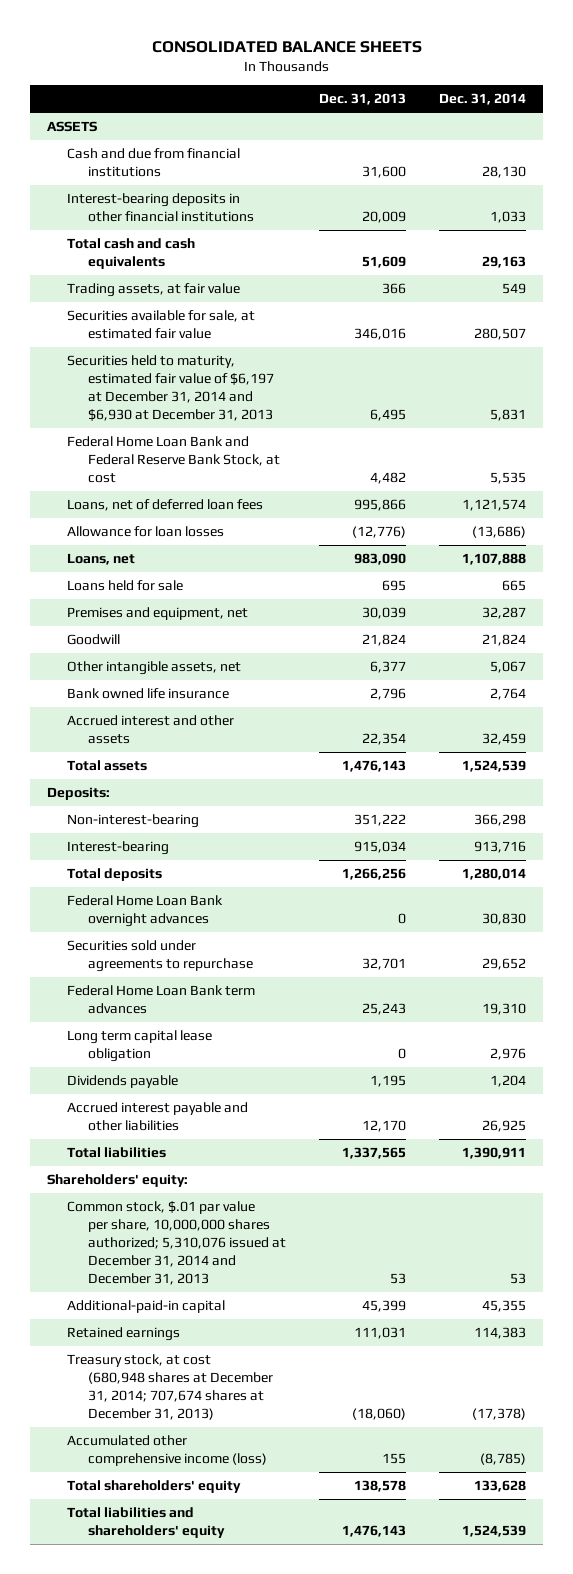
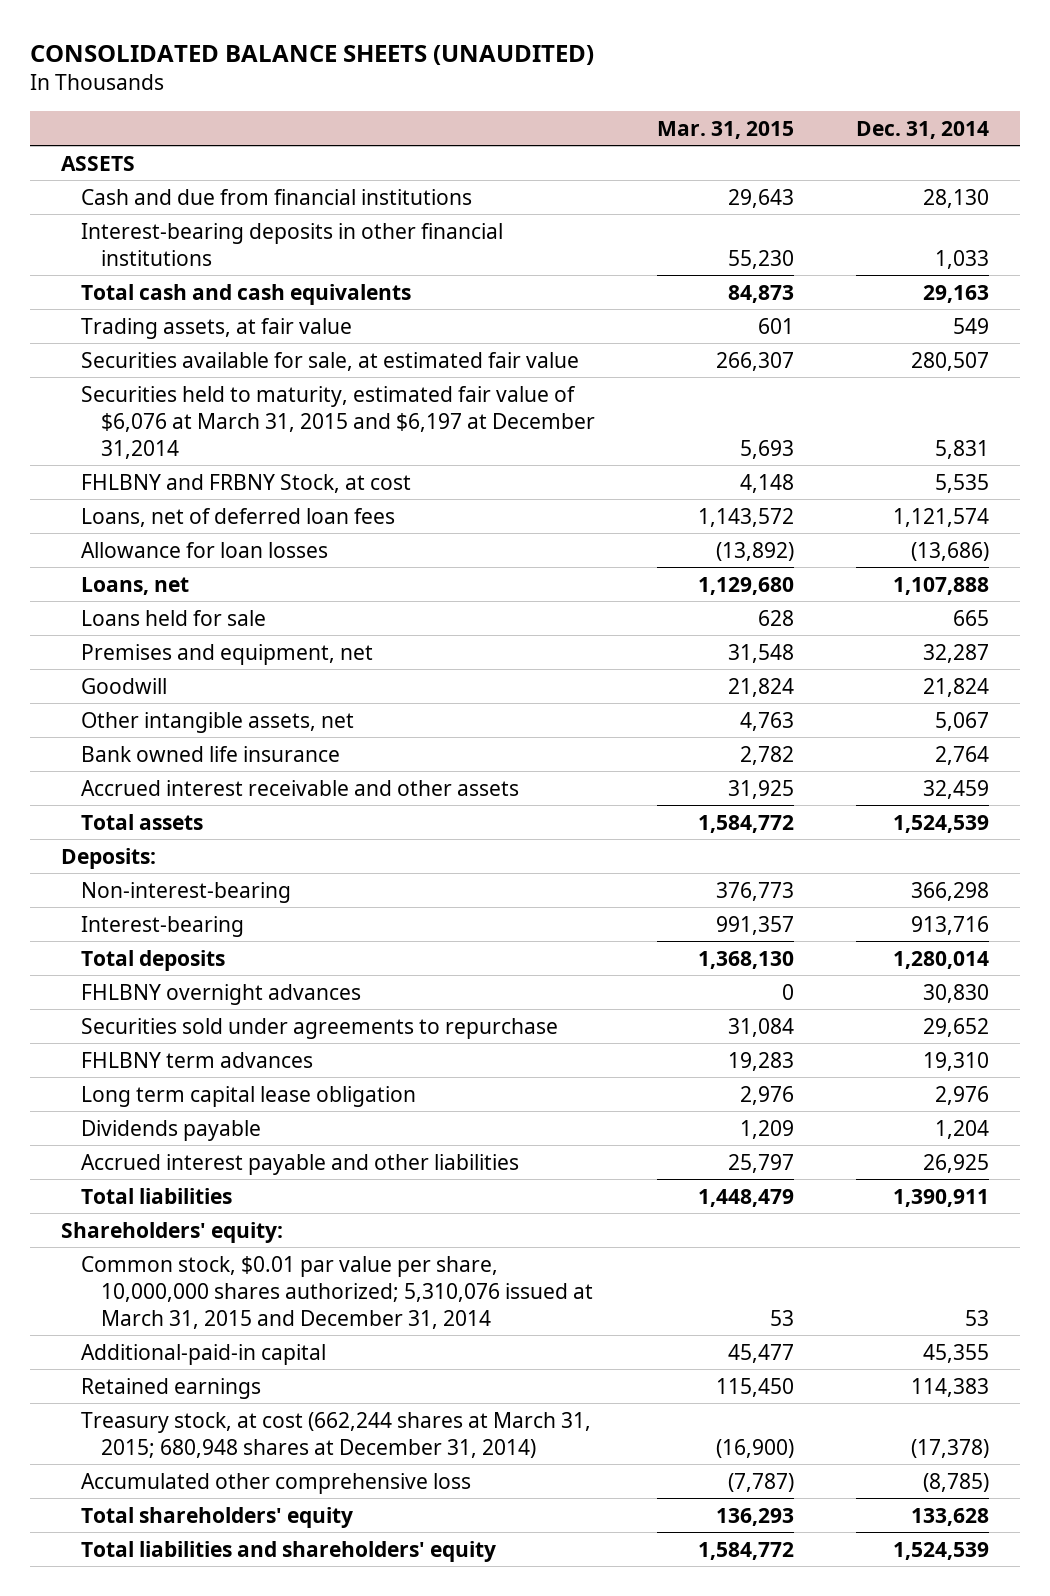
[151,40,422,53] CONSOLIDATED BALANCE SHEETS -> [29,45,594,66] CONSOLIDATED BALANCE SHEETS (UNAUDITED)
[319,93,407,106] Dec. 31, 2013 -> none
none -> [656,120,794,139] Mar. 31, 2015
[67,355,274,421] Securities held to maturity, estimated fair value of $6,197 at December 31, 2014 and $6,930 at December 31, 2013 -> [80,385,595,459] Securities held to maturity, estimated fair value of $6,076 at March 31, 2015 and $6,197 at December 31,2014
[67,436,280,483] Federal Home Loan Bank and Federal Reserve Bank Stock, at cost -> [80,473,411,493] FHLBNY and FRBNY Stock, at cost
[67,715,235,744] Accrued interest and other assets -> [80,779,519,796] Accrued interest receivable and other assets
[67,895,224,927] Federal Home Loan Bank overnight advances -> [80,983,361,1005] FHLBNY overnight advances
[67,985,256,1014] Federal Home Loan Bank term advances -> [80,1051,313,1068] FHLBNY term advances
[67,1201,286,1285] Common stock, $.01 par value per share, 10,000,000 shares authorized; 5,310,076 issued at December 31, 2014 and December 31, 2013 -> [80,1255,593,1329] Common stock, $0.01 par value per share, 10,000,000 shares authorized; 5,310,076 issued at March 31, 2015 and December 31, 2014
[67,1354,273,1420] Treasury stock, at cost (680,948 shares at December 31, 2014; 707,674 shares at December 31, 2013) -> [80,1411,591,1458] Treasury stock, at cost (662,244 shares at March 31, 2015; 680,948 shares at December 31, 2014)
[67,1435,267,1466] Accumulated other comprehensive income (loss) -> [80,1472,471,1494] Accumulated other comprehensive loss

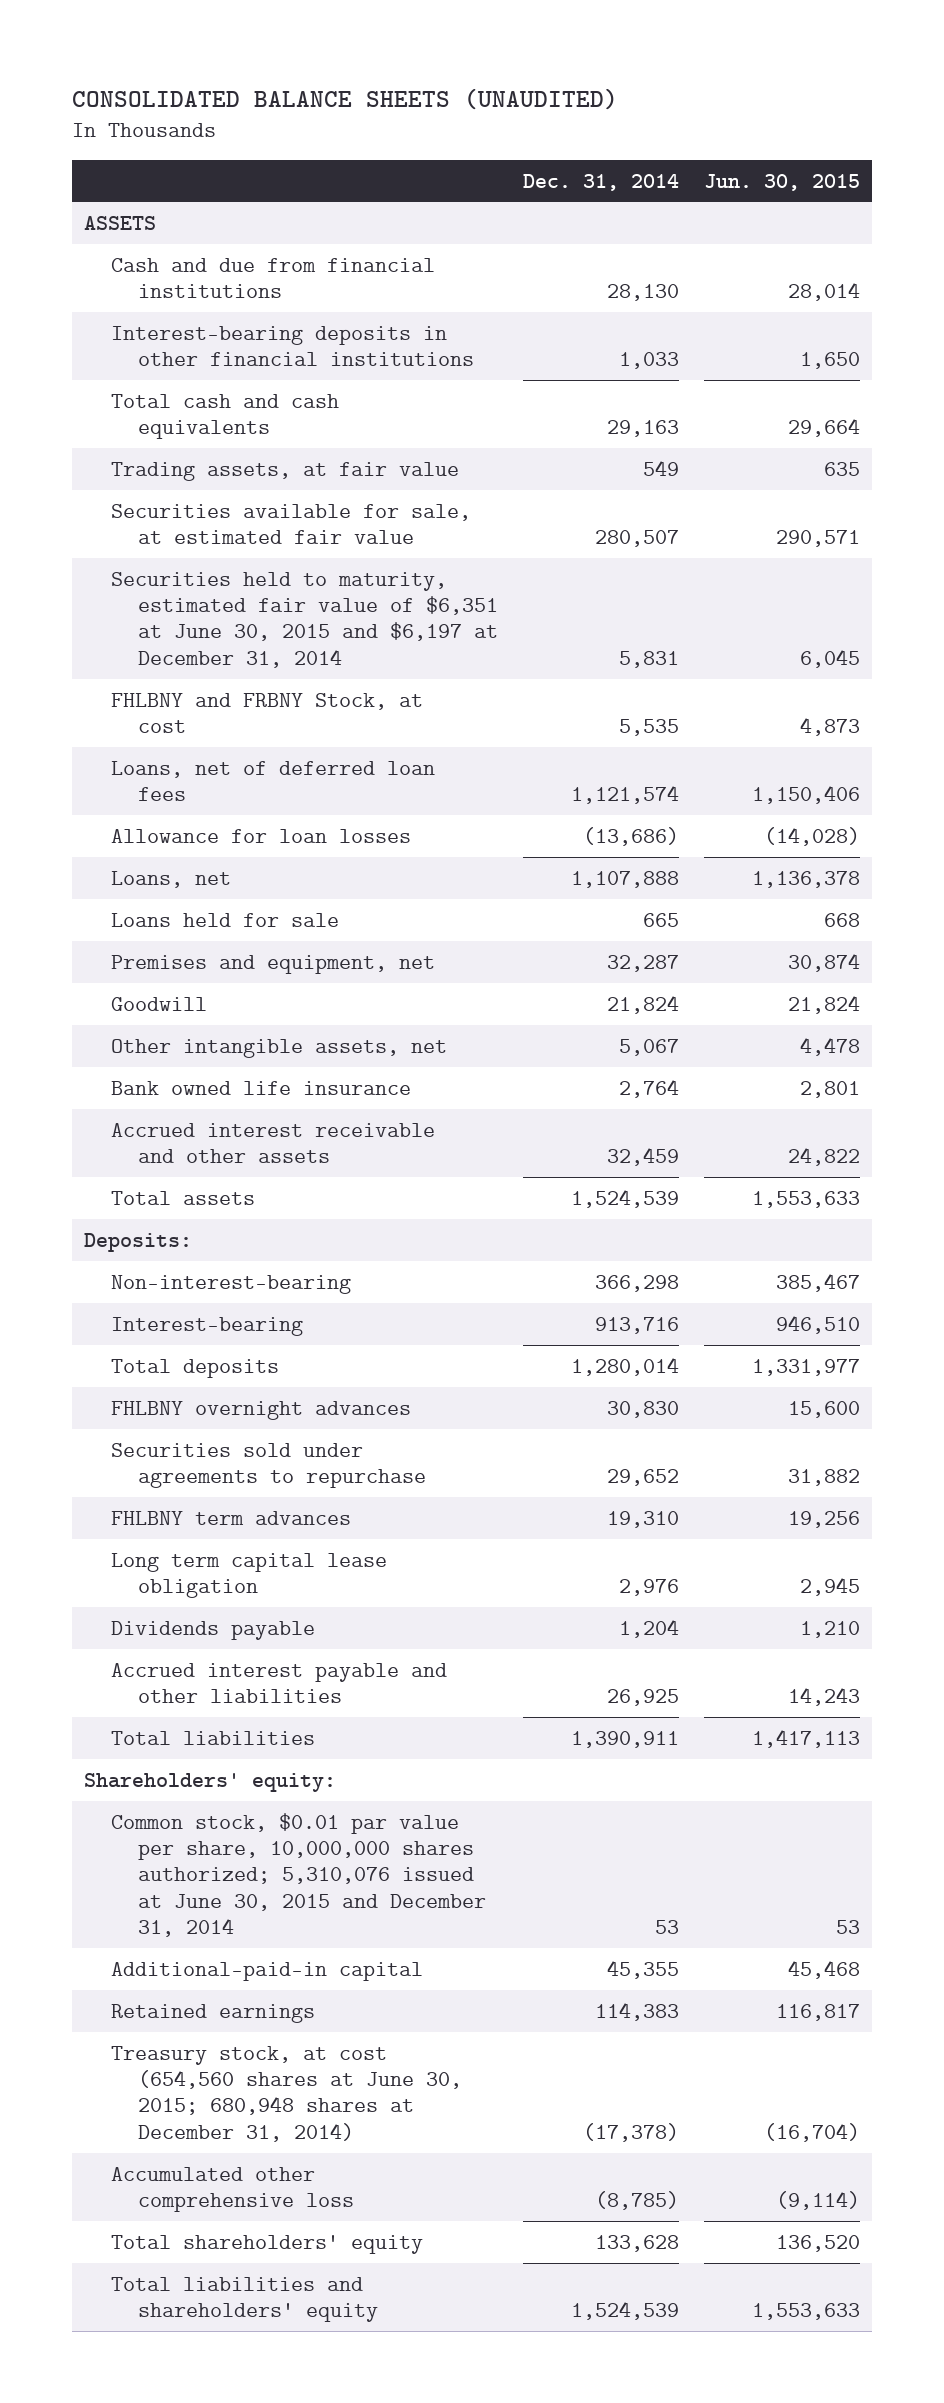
[656,120,794,139] Mar. 31, 2015 -> none
none -> [703,173,860,191] Jun. 30, 2015
[80,385,595,459] Securities held to maturity, estimated fair value of $6,076 at March 31, 2015 and $6,197 at December 31,2014 -> [110,571,498,668] Securities held to maturity, estimated fair value of $6,351 at June 30, 2015 and $6,197 at December 31, 2014
[80,1255,593,1329] Common stock, $0.01 par value per share, 10,000,000 shares authorized; 5,310,076 issued at March 31, 2015 and December 31, 2014 -> [110,1812,486,1938] Common stock, $0.01 par value per share, 10,000,000 shares authorized; 5,310,076 issued at June 30, 2015 and December 31, 2014
[80,1411,591,1458] Treasury stock, at cost (662,244 shares at March 31, 2015; 680,948 shares at December 31, 2014) -> [110,2045,462,2142] Treasury stock, at cost (654,560 shares at June 30, 2015; 680,948 shares at December 31, 2014)

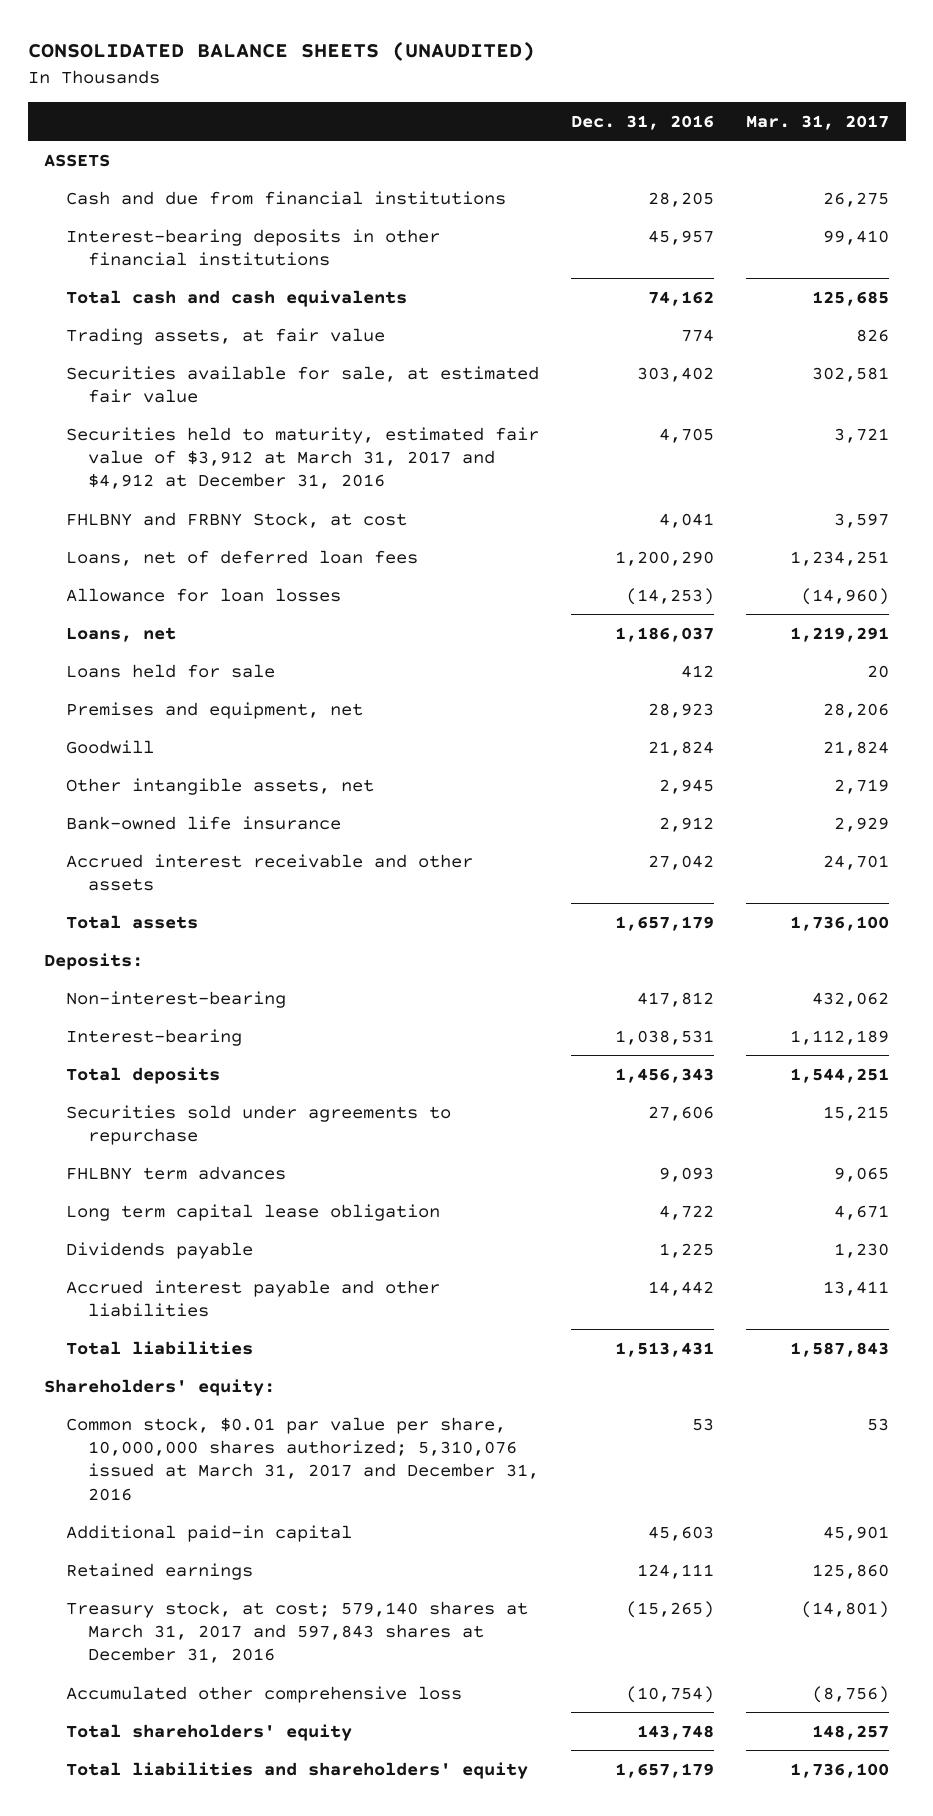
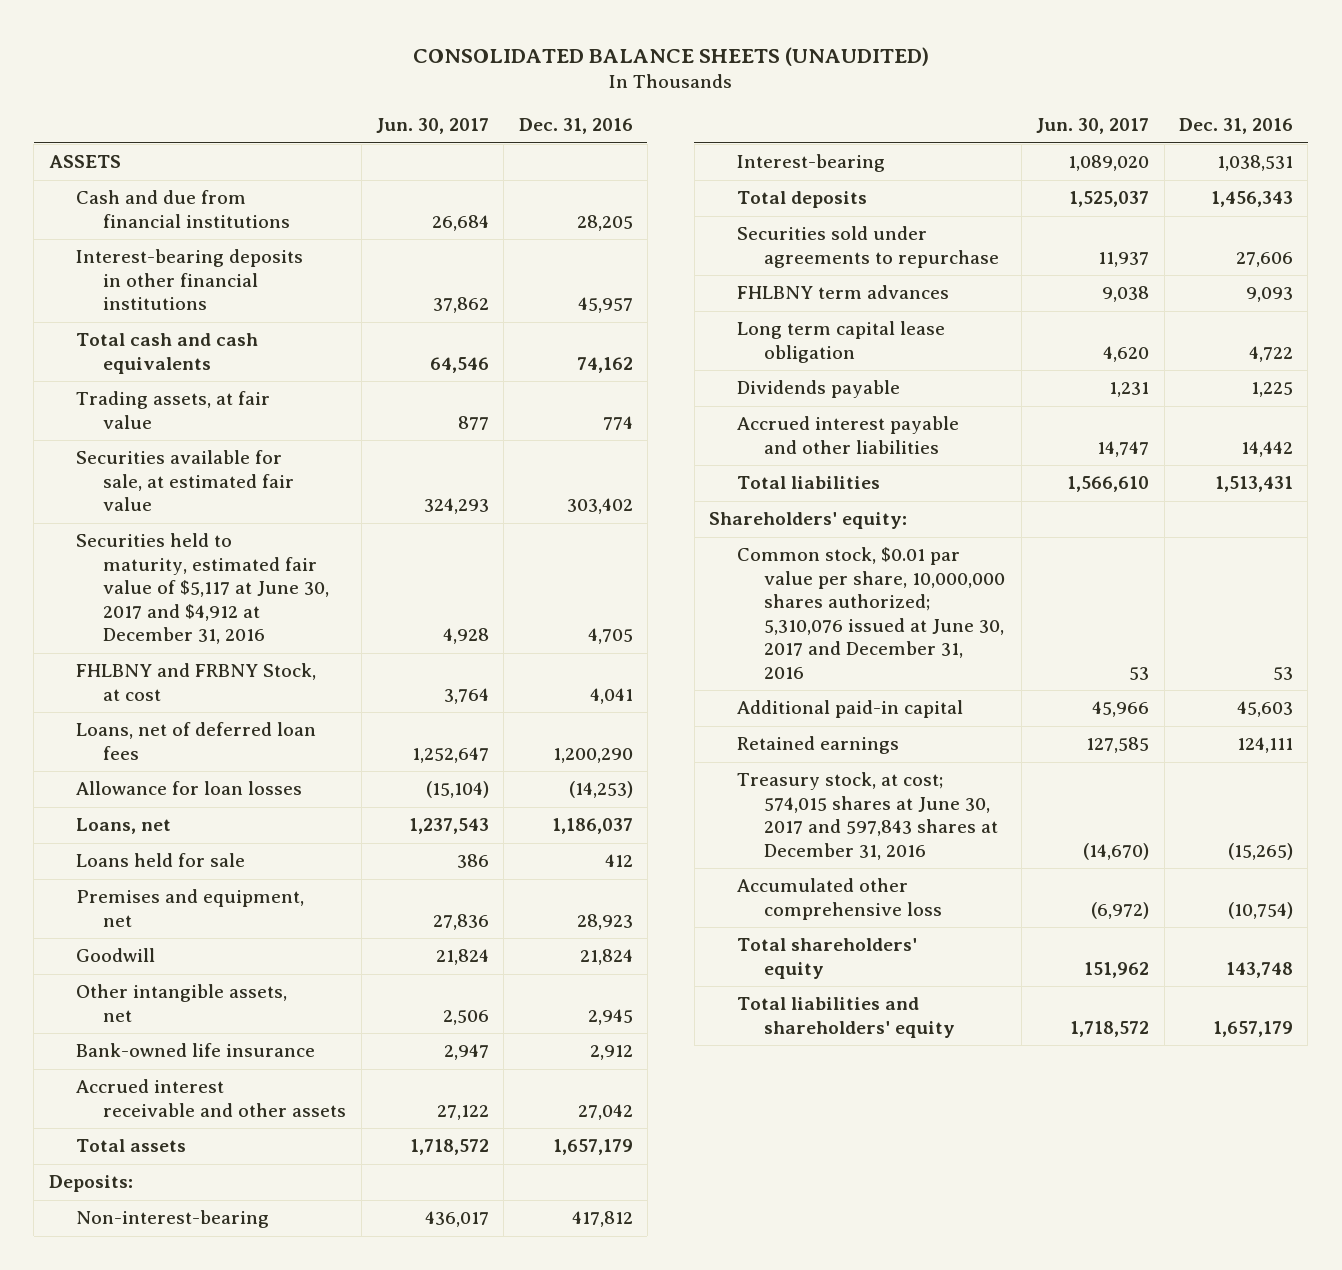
[746,114,890,130] Mar. 31, 2017 -> none
none -> [375,118,489,135] Jun. 30, 2017
[65,426,539,490] Securities held to maturity, estimated fair value of $3,912 at March 31, 2017 and $4,912 at December 31, 2016 -> [76,533,330,645] Securities held to maturity, estimated fair value of $5,117 at June 30, 2017 and $4,912 at December 31, 2016
[65,1416,539,1501] Common stock, $0.01 par value per share, 10,000,000 shares authorized; 5,310,076 issued at March 31, 2017 and December 31, 2016 -> [736,547,1005,679] Common stock, $0.01 par value per share, 10,000,000 shares authorized; 5,310,076 issued at June 30, 2017 and December 31, 2016
[65,1600,528,1664] Treasury stock, at cost; 579,140 shares at March 31, 2017 and 597,843 shares at December 31, 2016 -> [736,772,998,860] Treasury stock, at cost; 574,015 shares at June 30, 2017 and 597,843 shares at December 31, 2016

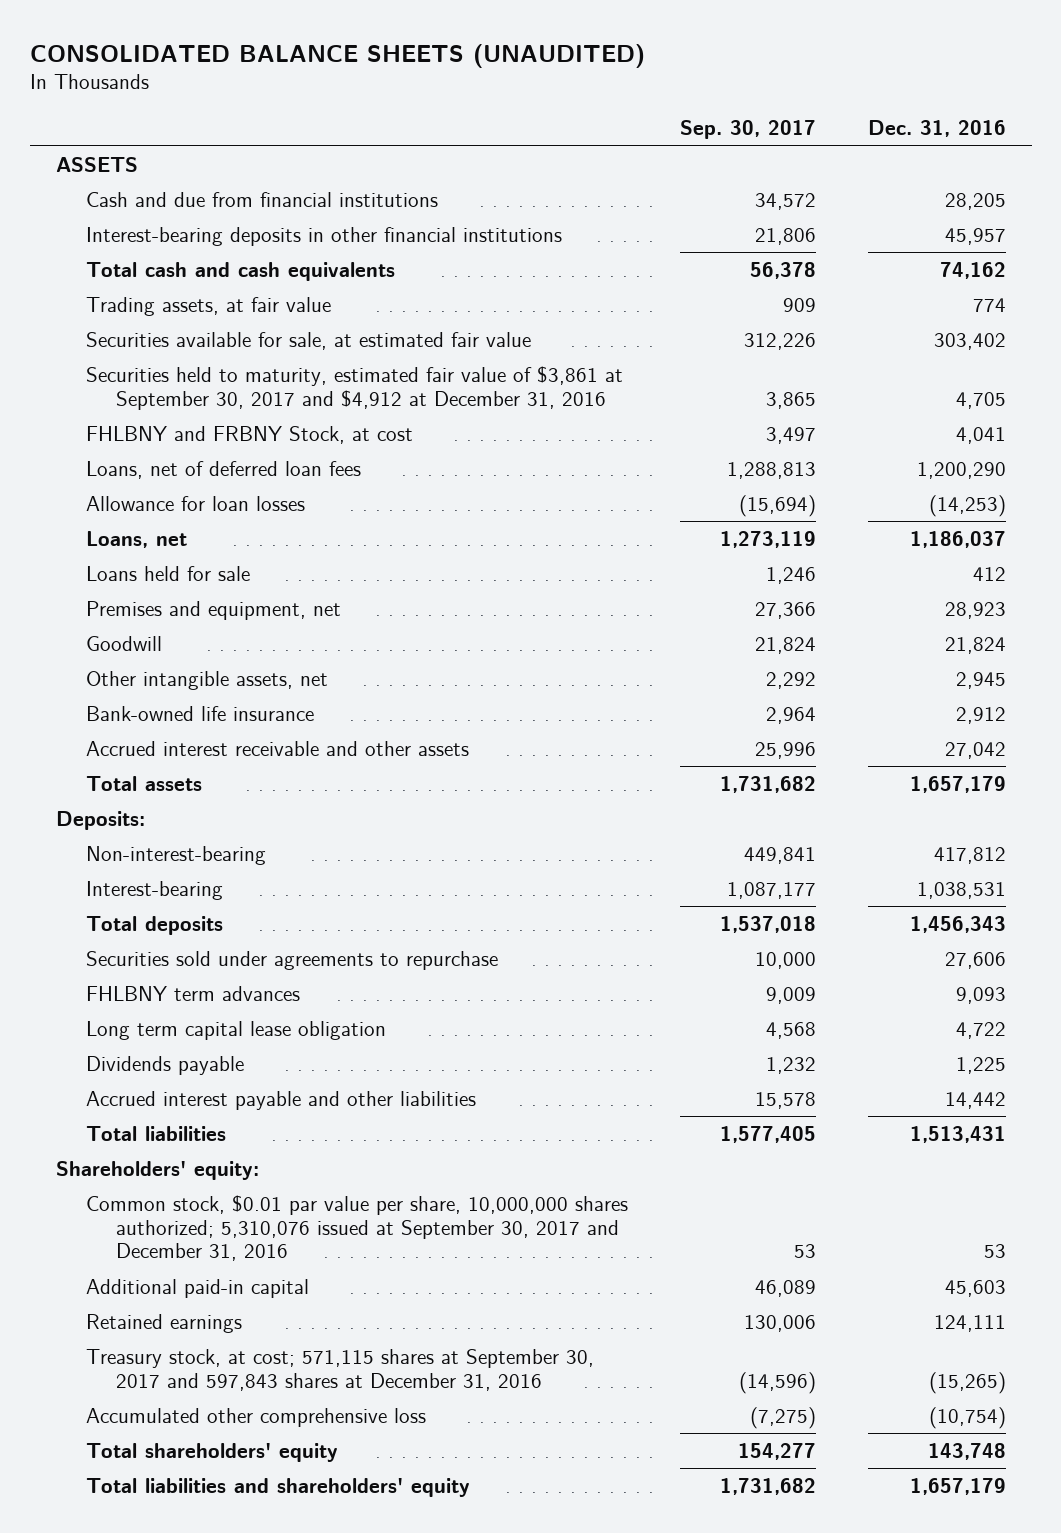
[375,118,489,135] Jun. 30, 2017 -> none
none -> [679,120,816,140] Sep. 30, 2017
[76,533,330,645] Securities held to maturity, estimated fair value of $5,117 at June 30, 2017 and $4,912 at December 31, 2016 -> [85,365,623,410] Securities held to maturity, estimated fair value of $3,861 at September 30, 2017 and $4,912 at December 31, 2016
[736,547,1005,679] Common stock, $0.01 par value per share, 10,000,000 shares authorized; 5,310,076 issued at June 30, 2017 and December 31, 2016 -> [85,1194,628,1262] Common stock, $0.01 par value per share, 10,000,000 shares authorized; 5,310,076 issued at September 30, 2017 and December 31, 2016
[736,772,998,860] Treasury stock, at cost; 574,015 shares at June 30, 2017 and 597,843 shares at December 31, 2016 -> [85,1348,594,1391] Treasury stock, at cost; 571,115 shares at September 30, 2017 and 597,843 shares at December 31, 2016

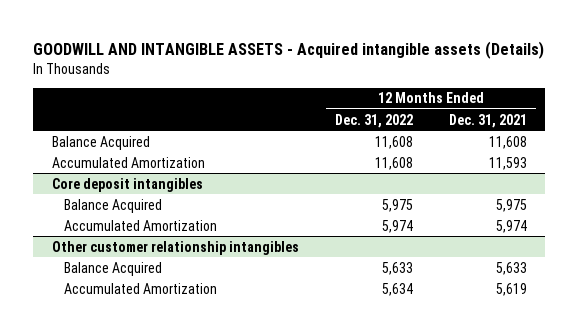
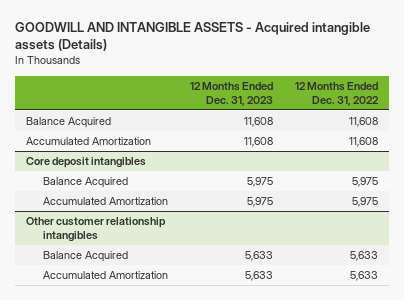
[448,113,527,128] Dec. 31, 2021 -> none
none -> [190,81,274,106] 12 Months Ended Dec. 31, 2023
[381,219,413,233] 5,974 -> [352,197,379,208] 5,975
[381,282,413,296] 5,634 -> [350,271,379,282] 5,633

